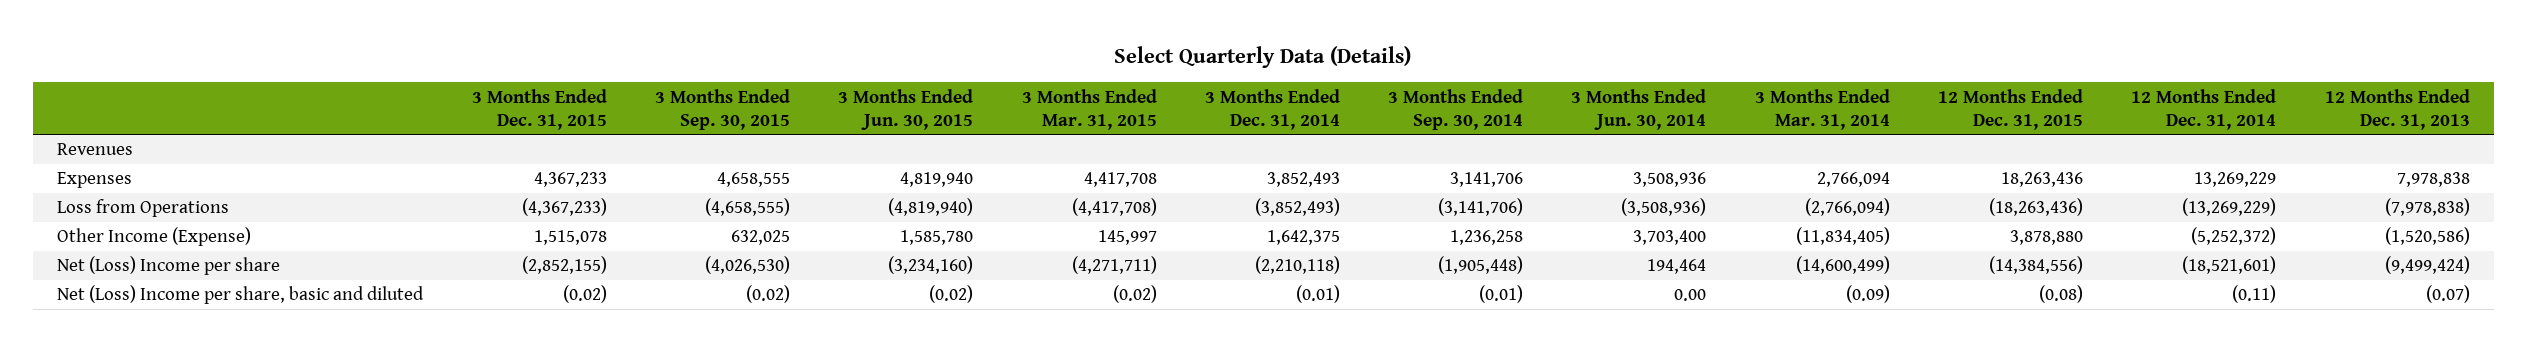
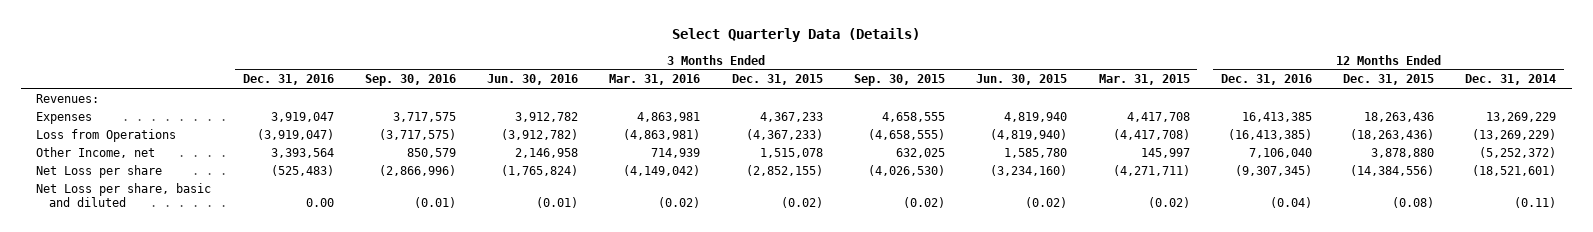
[1204,88,1340,130] 3 Months Ended Dec. 31, 2014 -> none
[1388,88,1524,130] 3 Months Ended Sep. 30, 2014 -> none
[1571,88,1707,130] 3 Months Ended Jun. 30, 2014 -> none
[1754,88,1890,130] 3 Months Ended Mar. 31, 2014 -> none
[2324,88,2470,130] 12 Months Ended Dec. 31, 2013 -> none
none -> [242,74,334,86] Dec. 31, 2016
none -> [364,74,456,87] Sep. 30, 2016
none -> [487,74,579,86] Jun. 30, 2016
none -> [609,74,701,86] Mar. 31, 2016
none -> [1220,74,1312,86] Dec. 31, 2016
[57,143,134,156] Revenues -> [36,93,100,103] Revenues:
[57,227,252,247] Other Income (Expense) -> [36,146,156,158] Other Income, net
[57,256,281,276] Net (Loss) Income per share -> [36,164,163,178] Net Loss per share
[57,285,425,305] Net (Loss) Income per share, basic and diluted -> [36,182,212,207] Net Loss per share, basic and diluted

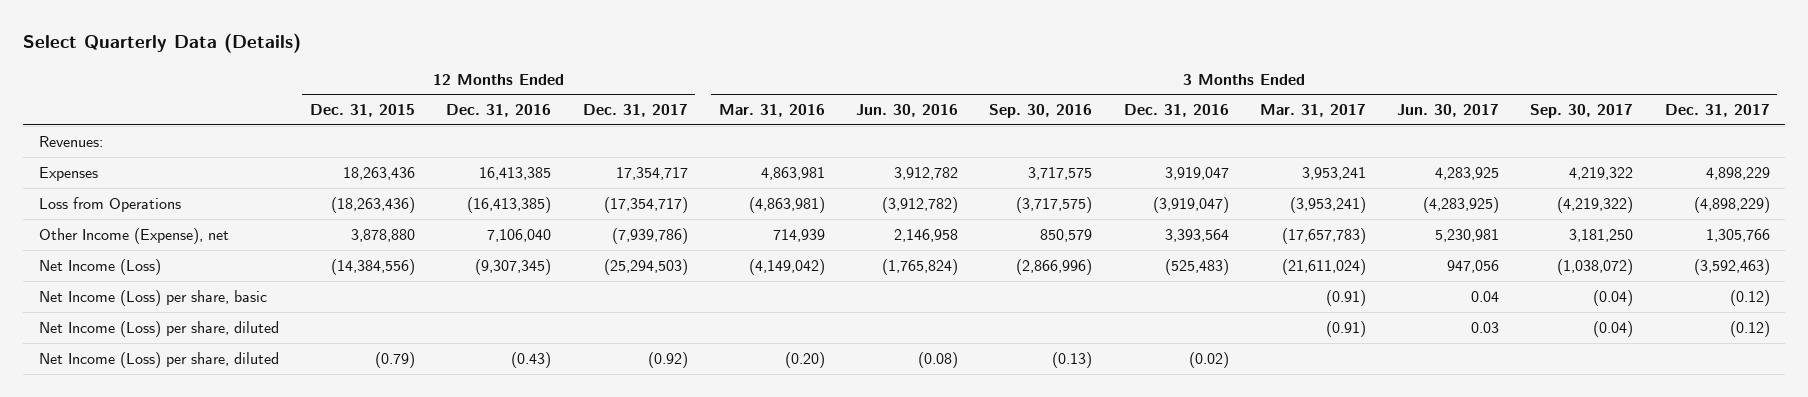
[731,74,823,86] Dec. 31, 2015 -> none
[854,74,946,87] Sep. 30, 2015 -> none
[976,74,1068,86] Jun. 30, 2015 -> none
[1098,74,1190,86] Mar. 31, 2015 -> none
[1465,74,1557,86] Dec. 31, 2014 -> none
none -> [582,104,688,118] Dec. 31, 2017
none -> [1259,104,1366,118] Mar. 31, 2017
none -> [1397,104,1500,118] Jun. 30, 2017
none -> [1530,104,1634,119] Sep. 30, 2017
none -> [1664,104,1770,118] Dec. 31, 2017
[36,146,156,158] Other Income, net -> [38,227,229,244] Other Income (Expense), net
[36,164,163,178] Net Loss per share -> [38,258,161,275] Net Income (Loss)
none -> [38,289,267,306] Net Income (Loss) per share, basic
none -> [38,320,279,337] Net Income (Loss) per share, diluted
[36,182,212,207] Net Loss per share, basic and diluted -> [38,351,279,368] Net Income (Loss) per share, diluted
[305,197,334,207] 0.00 -> [1188,351,1229,368] (0.02)
[413,196,456,208] (0.01) -> [1052,351,1093,368] (0.13)
[536,196,579,208] (0.01) -> [918,351,959,368] (0.08)
[658,196,701,208] (0.02) -> [784,351,825,368] (0.20)
[1269,196,1312,208] (0.04) -> [511,351,552,368] (0.43)
[1392,196,1435,208] (0.08) -> [375,351,416,368] (0.79)

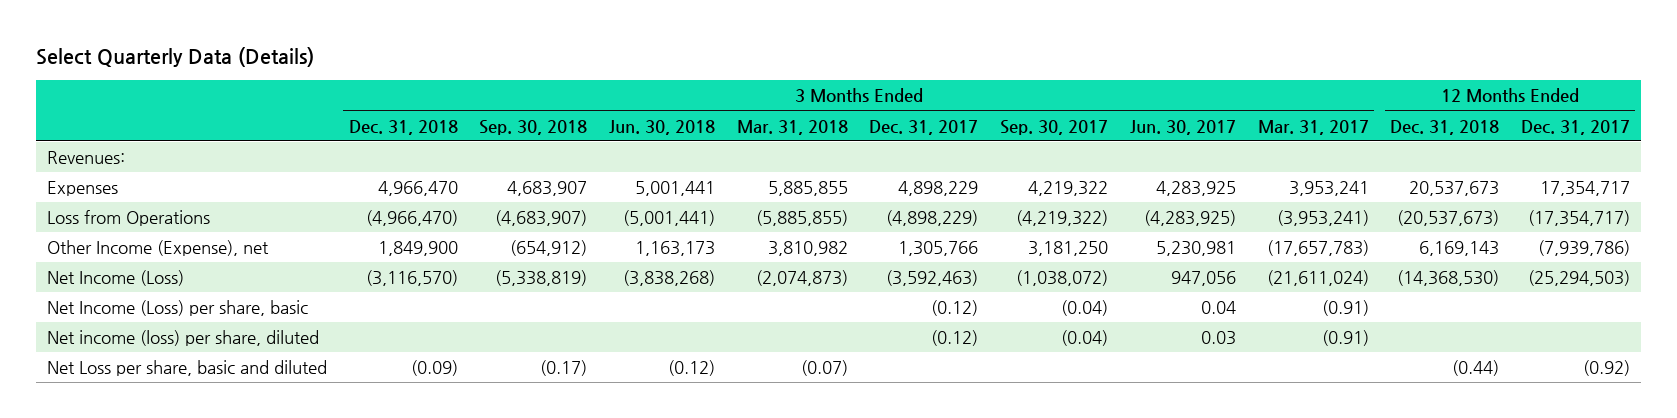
[310,104,416,118] Dec. 31, 2015 -> none
[446,104,552,118] Dec. 31, 2016 -> none
[718,104,825,118] Mar. 31, 2016 -> none
[856,104,959,118] Jun. 30, 2016 -> none
[989,104,1093,119] Sep. 30, 2016 -> none
[1123,104,1229,118] Dec. 31, 2016 -> none
none -> [348,119,458,135] Dec. 31, 2018
none -> [479,119,588,135] Sep. 30, 2018
none -> [609,119,716,135] Jun. 30, 2018
none -> [736,119,848,135] Mar. 31, 2018
none -> [1390,119,1500,135] Dec. 31, 2018
[38,320,279,337] Net Income (Loss) per share, diluted -> [47,330,320,347] Net income (loss) per share, diluted
[38,351,279,368] Net Income (Loss) per share, diluted -> [47,360,328,377] Net Loss per share, basic and diluted

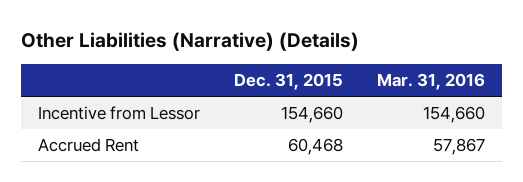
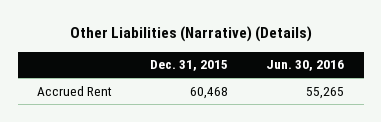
[377,73,486,91] Mar. 31, 2016 -> none
none -> [266,60,345,72] Jun. 30, 2016
[37,106,200,121] Incentive from Lessor -> none

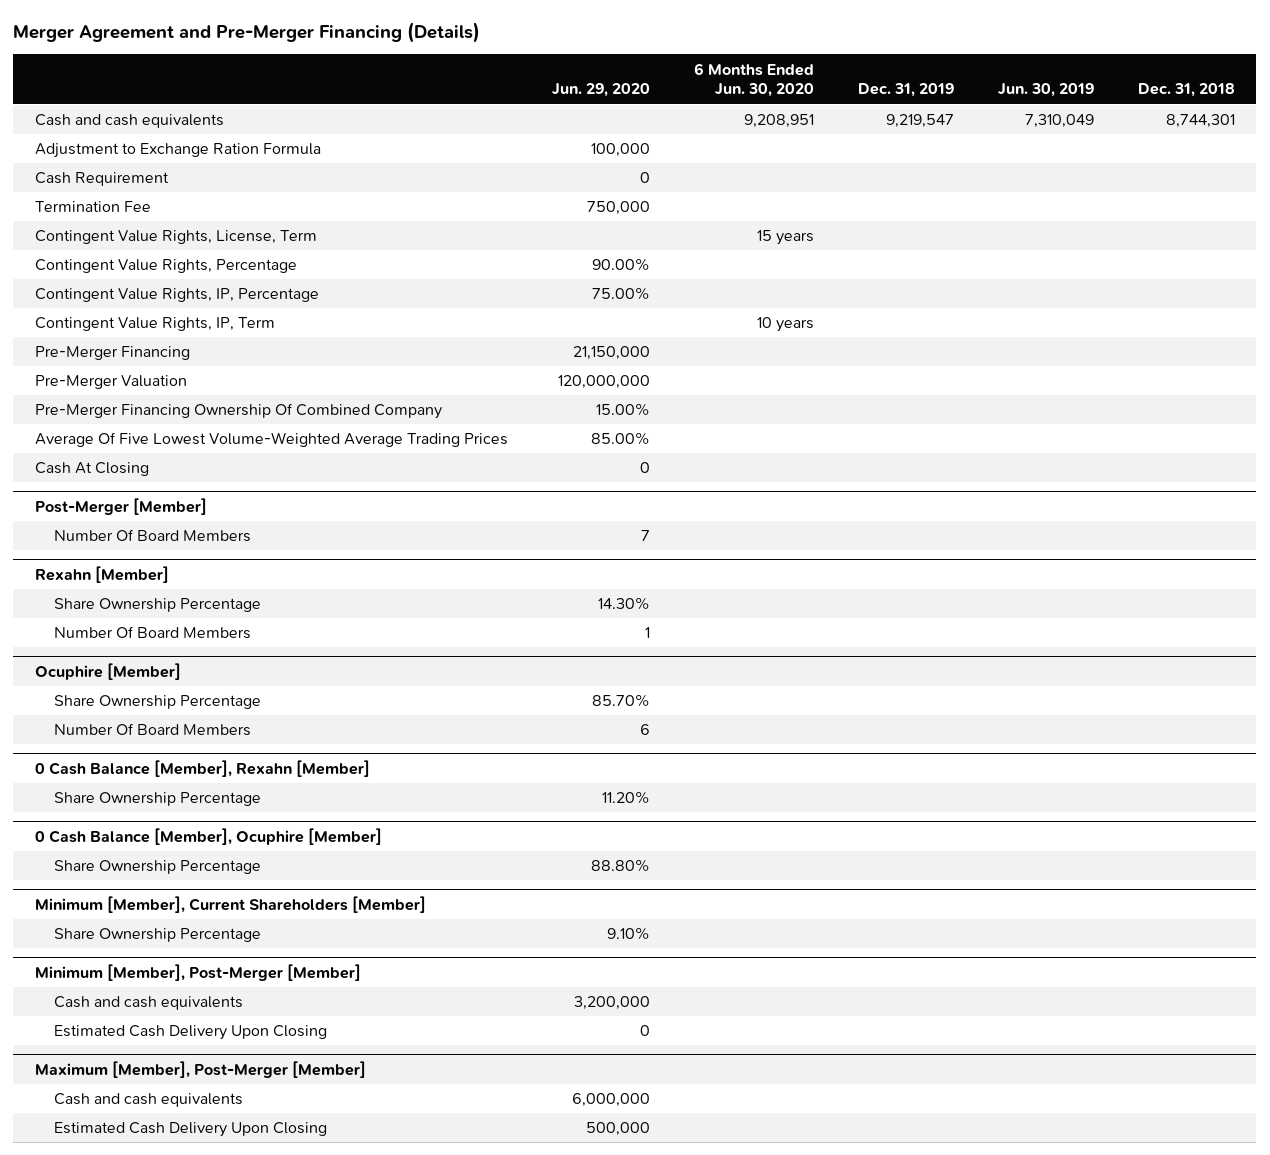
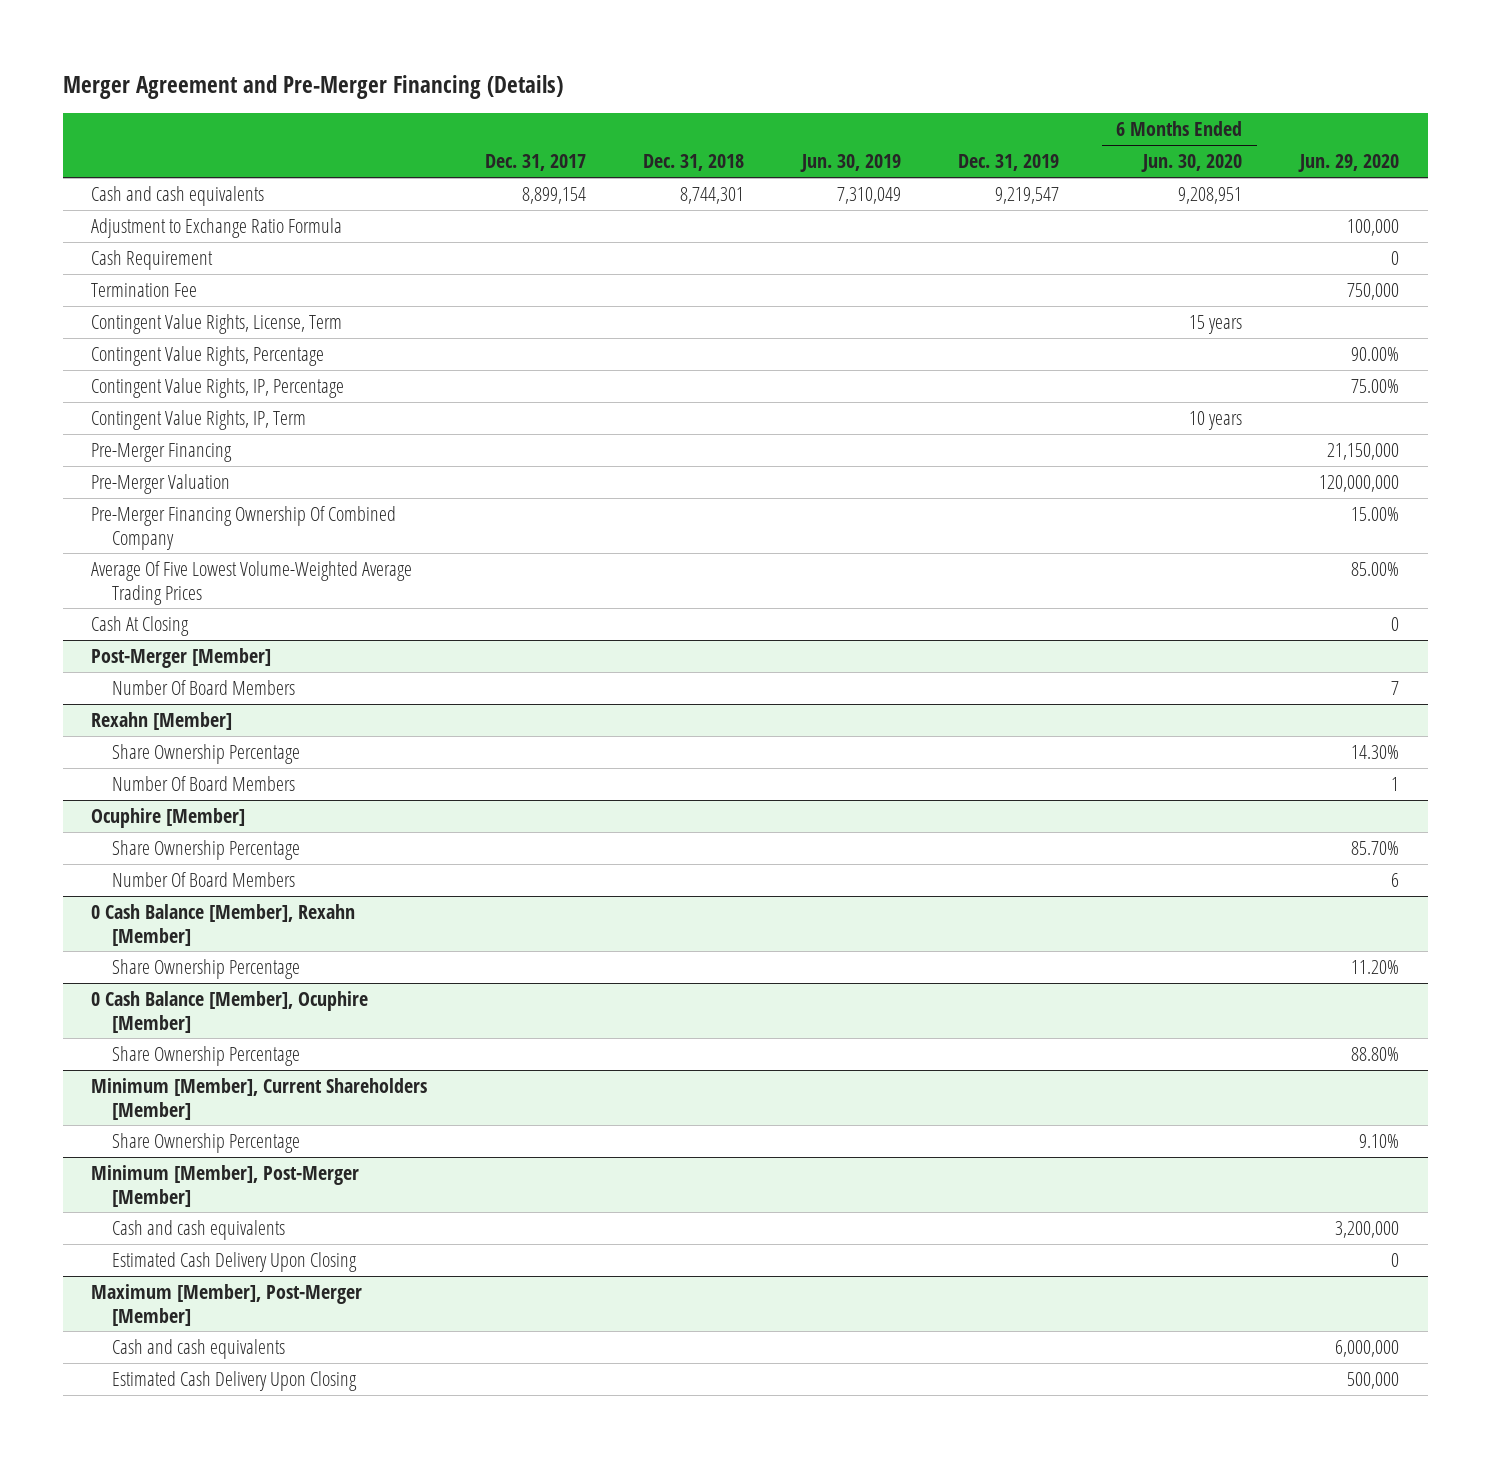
none -> [484,154,586,172] Dec. 31, 2017
[35,143,322,159] Adjustment to Exchange Ration Formula -> [91,217,343,238] Adjustment to Exchange Ratio Formula

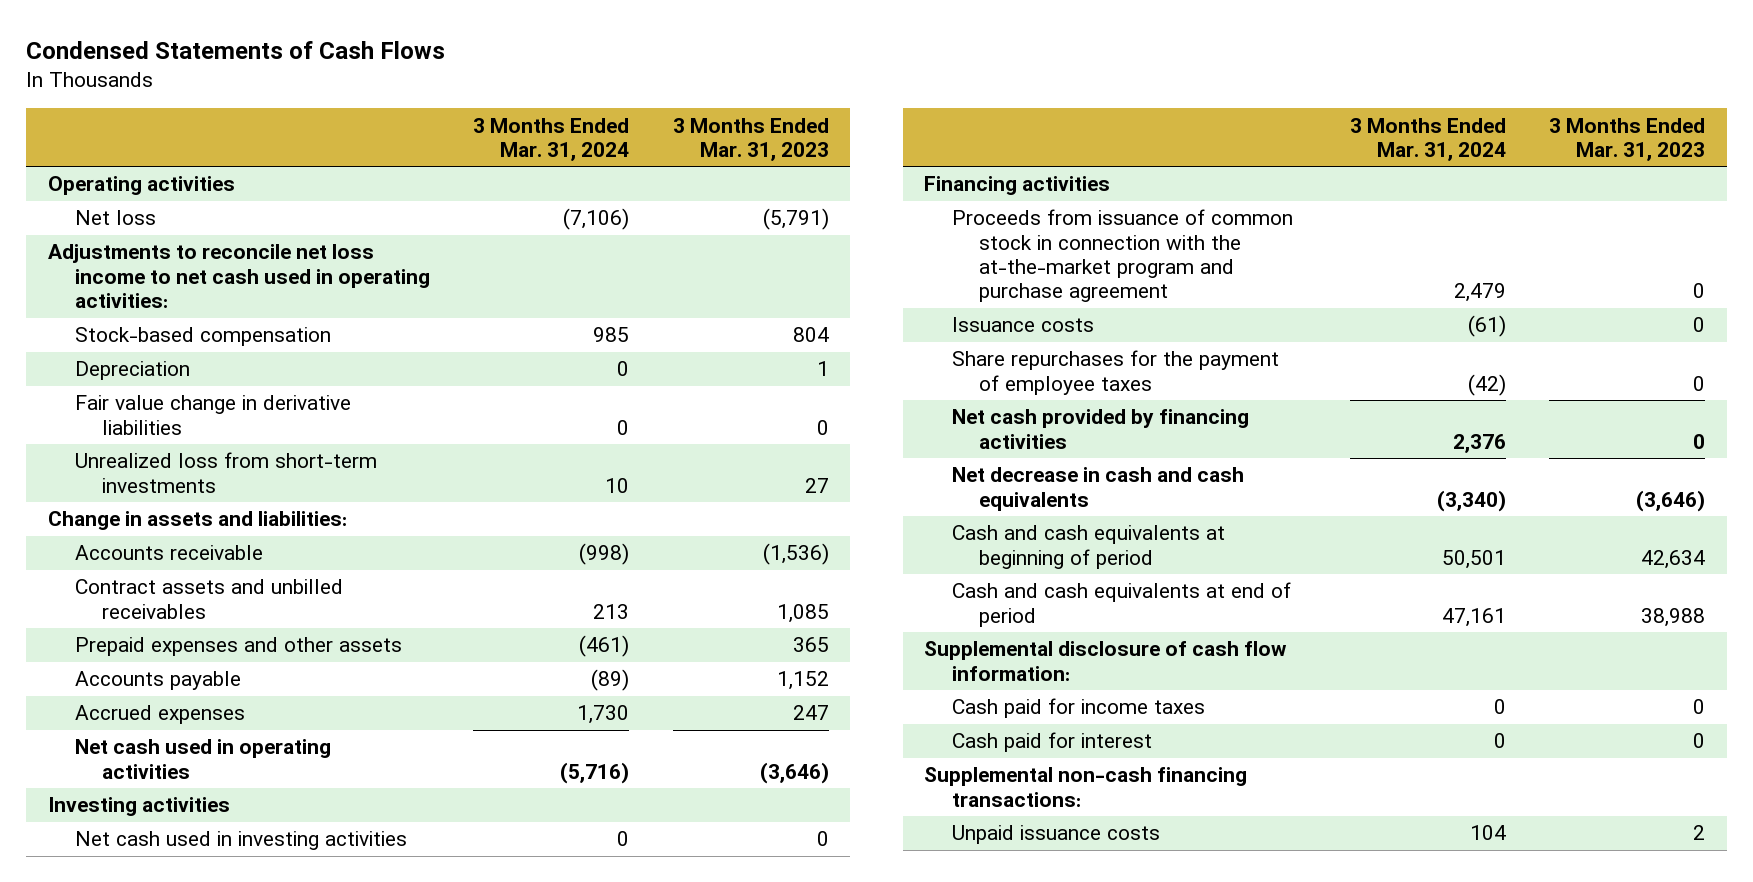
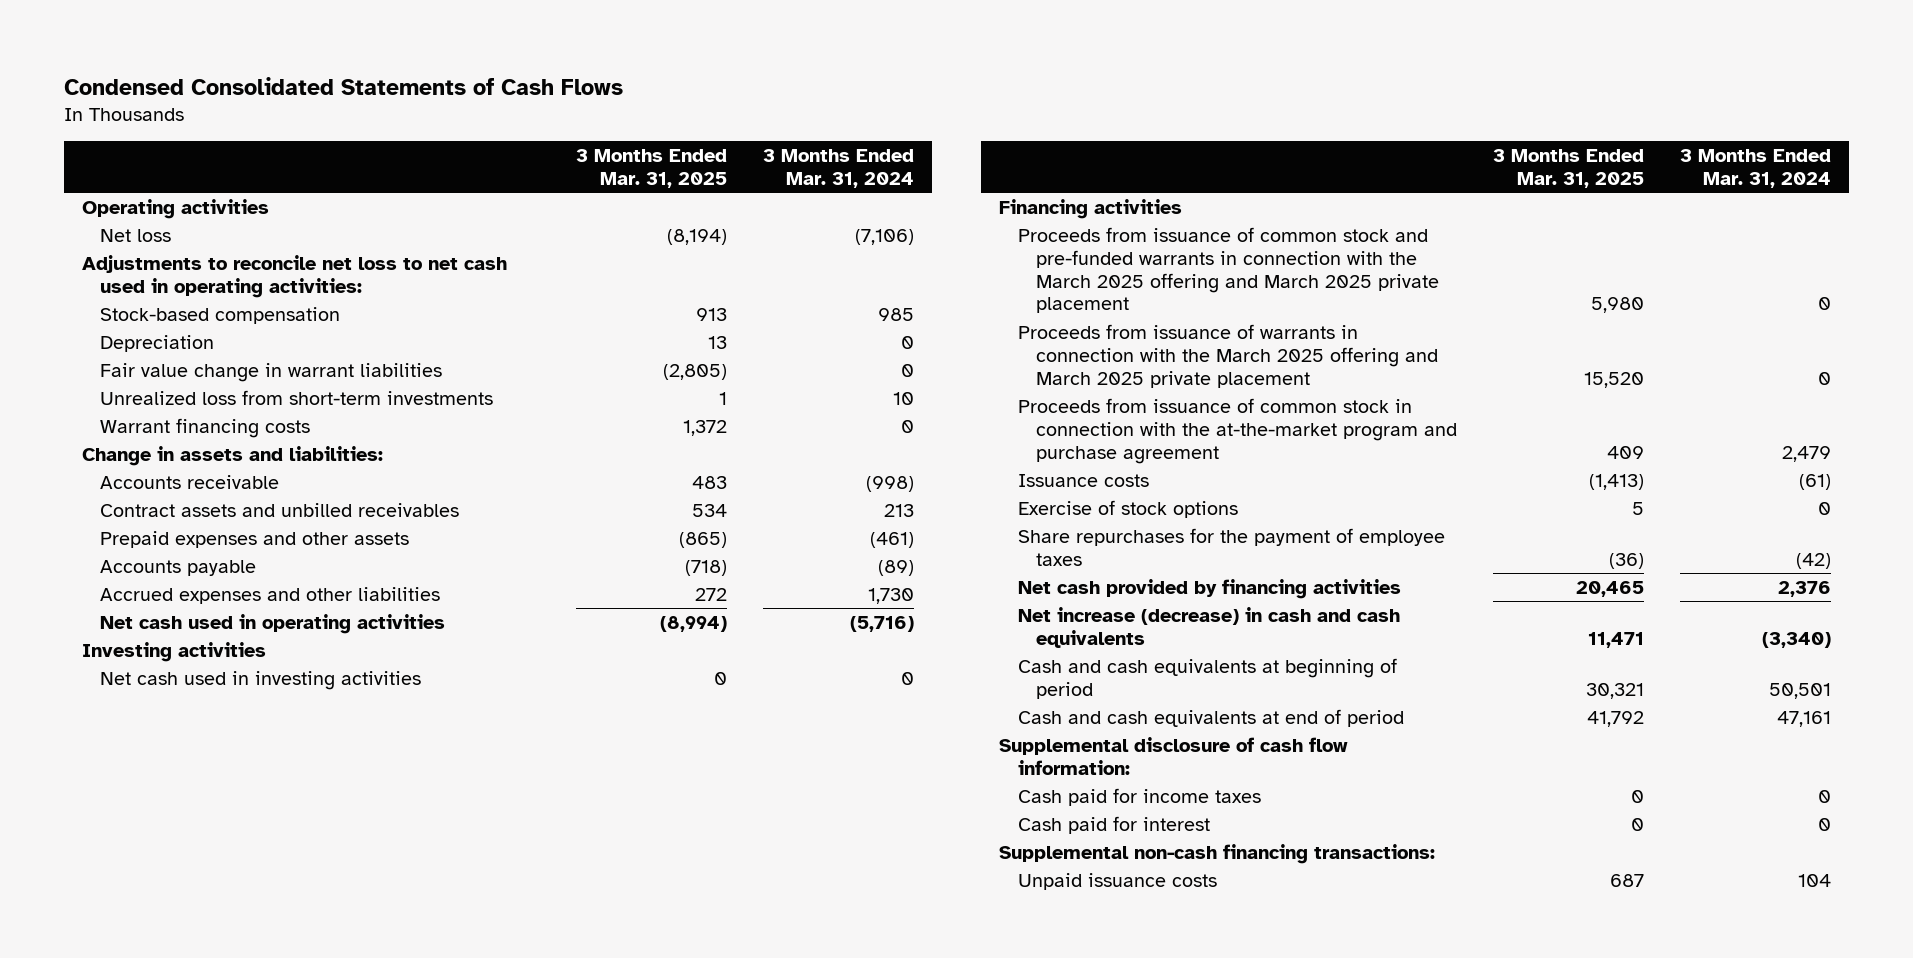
[26,40,446,59] Condensed Statements of Cash Flows -> [64,76,624,95] Condensed Consolidated Statements of Cash Flows
[672,117,829,161] 3 Months Ended Mar. 31, 2023 -> none
none -> [575,148,727,188] 3 Months Ended Mar. 31, 2025
[47,244,431,309] Adjustments to reconcile net loss income to net cash used in operating activities: -> [82,254,508,298] Adjustments to reconcile net loss to net cash used in operating activities:
[75,395,352,435] Fair value change in derivative liabilities -> [100,362,443,382] Fair value change in warrant liabilities
none -> [100,417,311,438] Warrant financing costs
[75,705,246,725] Accrued expenses -> [100,586,441,604] Accrued expenses and other liabilities
none -> [1017,226,1440,314] Proceeds from issuance of common stock and pre-funded warrants in connection with the March 2025 offering and March 2025 private placement
none -> [1017,323,1439,388] Proceeds from issuance of warrants in connection with the March 2025 offering and March 2025 private placement
none -> [1017,499,1238,518] Exercise of stock options
[951,467,1244,511] Net decrease in cash and cash equivalents -> [1017,606,1400,648] Net increase (decrease) in cash and cash equivalents

